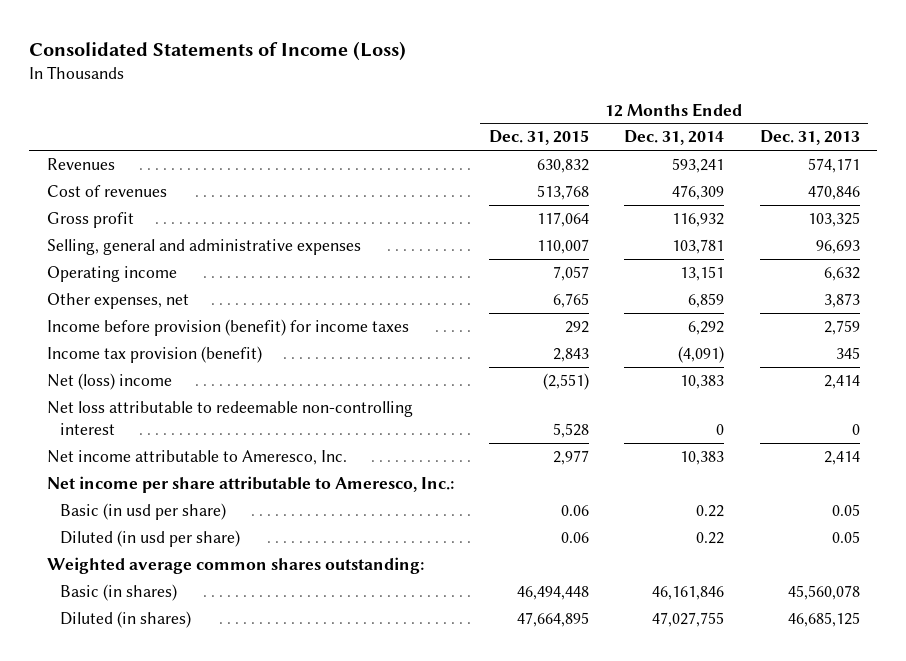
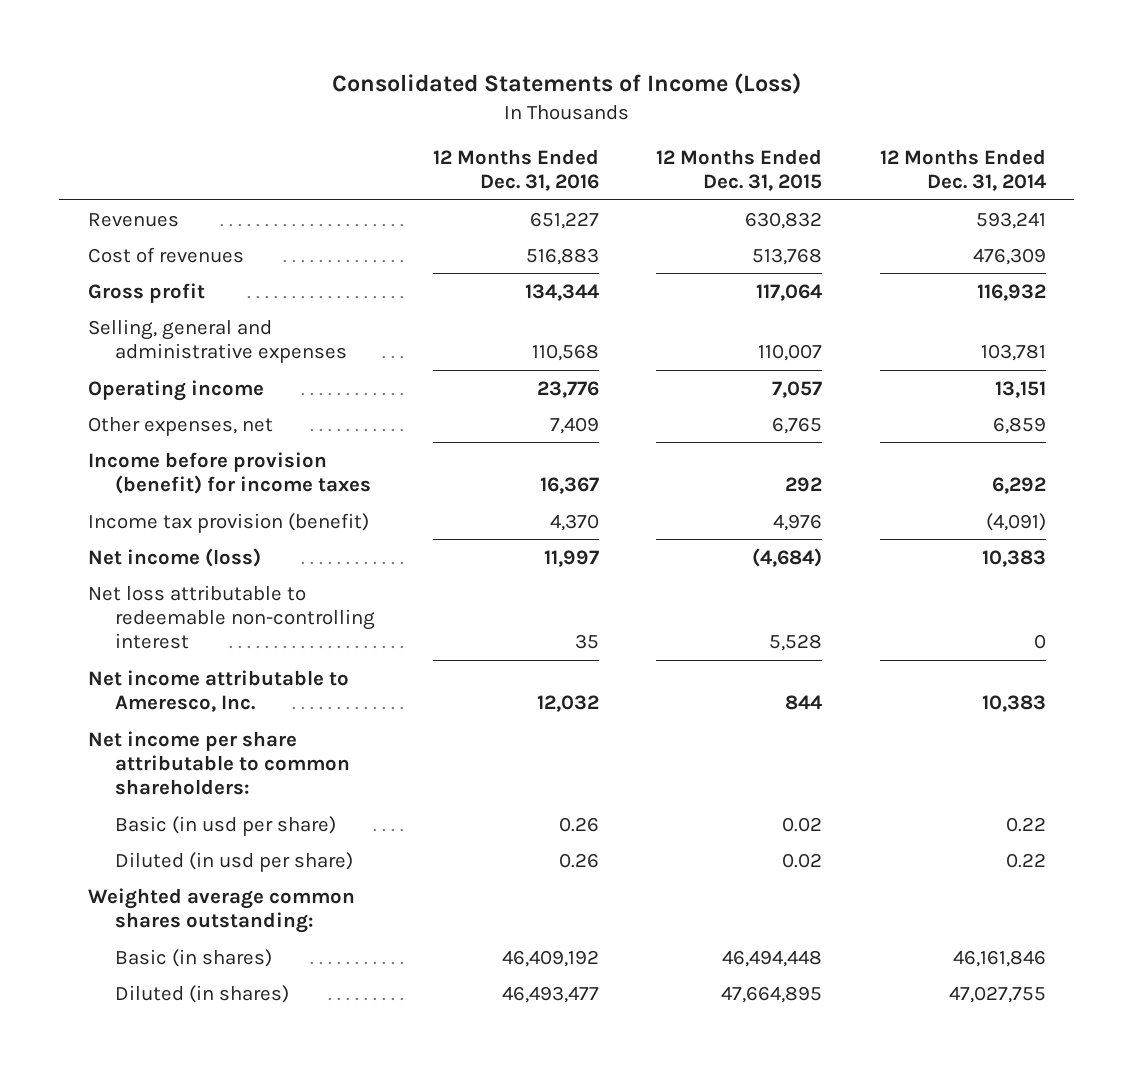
[759,130,860,146] Dec. 31, 2013 -> none
none -> [432,148,599,192] 12 Months Ended Dec. 31, 2016
[552,347,589,362] 2,843 -> [773,513,823,531] 4,976
[46,372,172,390] Net (loss) income -> [87,547,261,567] Net income (loss)
[542,372,589,390] (2,551) -> [752,547,823,567] (4,684)
[552,449,589,465] 2,977 -> [785,694,823,710] 844
[46,475,454,493] Net income per share attributable to Ameresco, Inc.: -> [87,730,351,796] Net income per share attributable to common shareholders:
[560,504,589,516] 0.06 -> [782,816,823,832] 0.02
[560,531,589,543] 0.06 -> [782,852,823,868] 0.02

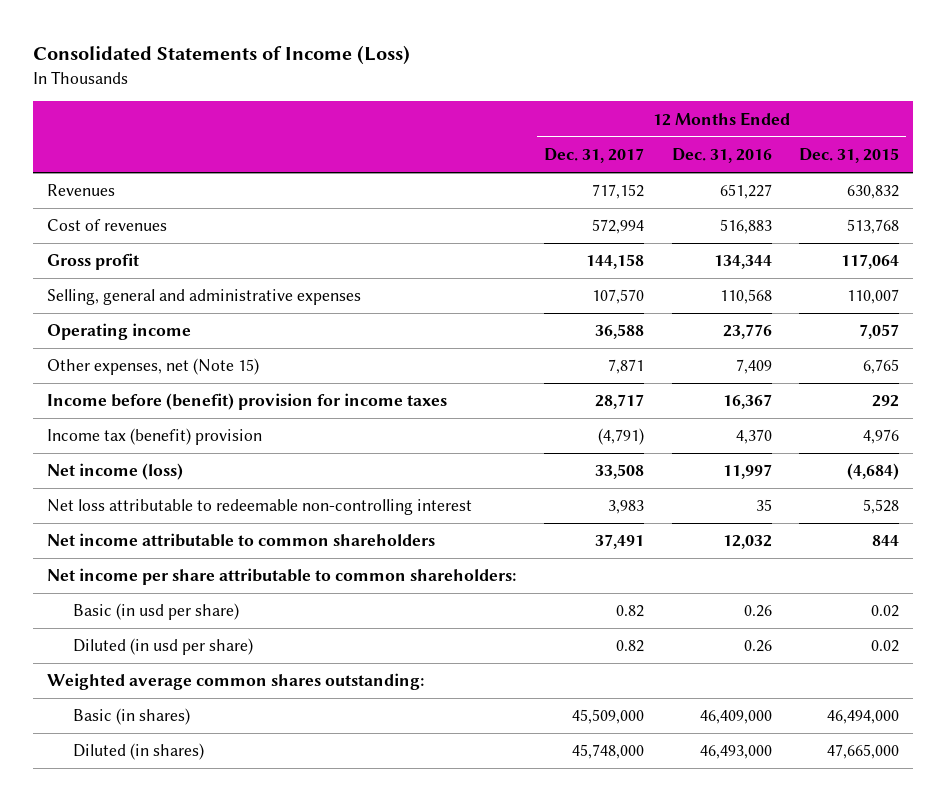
[879,148,1046,192] 12 Months Ended Dec. 31, 2014 -> none
none -> [543,148,644,164] Dec. 31, 2017
[87,416,273,436] Other expenses, net -> [47,358,260,376] Other expenses, net (Note 15)
[87,451,372,494] Income before provision (benefit) for income taxes -> [47,393,448,411] Income before (benefit) provision for income taxes
[87,512,369,533] Income tax provision (benefit) -> [47,428,263,446] Income tax (benefit) provision
[87,669,349,712] Net income attributable to Ameresco, Inc. -> [47,533,436,548] Net income attributable to common shareholders
[501,949,599,967] 46,409,192 -> [699,710,772,725] 46,409,000
[722,949,823,967] 46,494,448 -> [827,710,900,725] 46,494,000
[501,985,599,1003] 46,493,477 -> [699,745,772,760] 46,493,000
[721,985,823,1003] 47,664,895 -> [827,744,900,760] 47,665,000

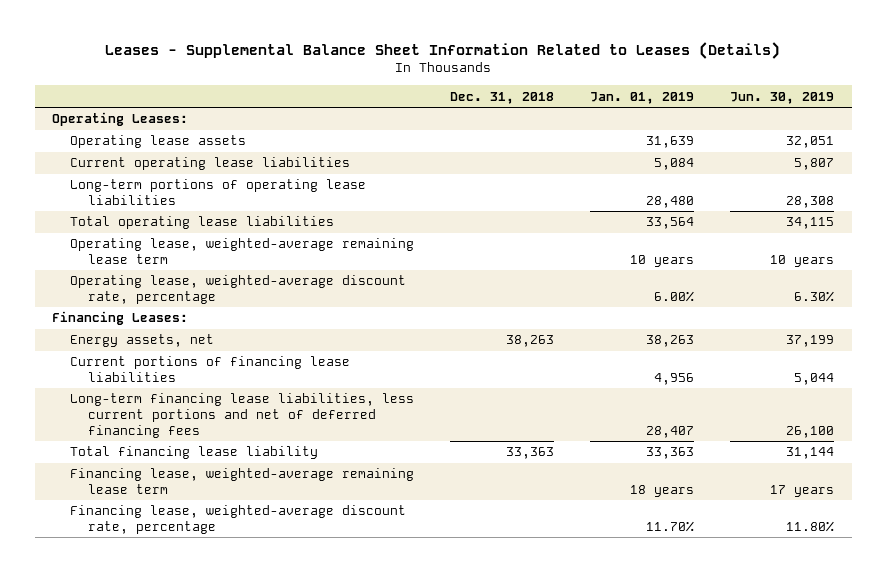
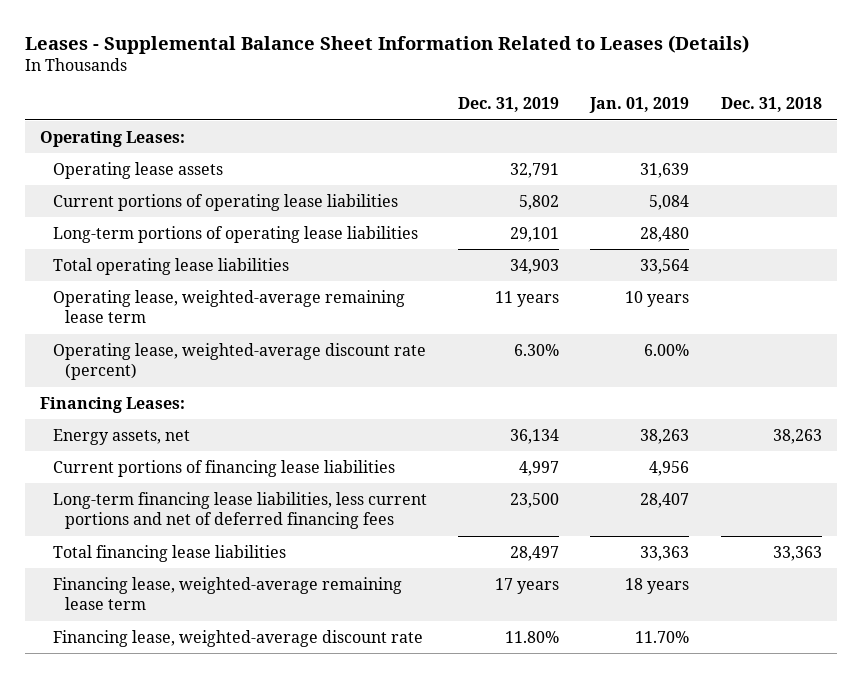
[729,91,834,104] Jun. 30, 2019 -> none
none -> [457,97,559,113] Dec. 31, 2019
[70,157,351,171] Current operating lease liabilities -> [52,193,398,211] Current portions of operating lease liabilities
[70,275,407,305] Operating lease, weighted-average discount rate, percentage -> [52,342,426,381] Operating lease, weighted-average discount rate (percent)
[70,446,319,460] Total financing lease liability -> [52,544,286,562] Total financing lease liabilities
[70,505,407,535] Financing lease, weighted-average discount rate, percentage -> [52,629,423,647] Financing lease, weighted-average discount rate

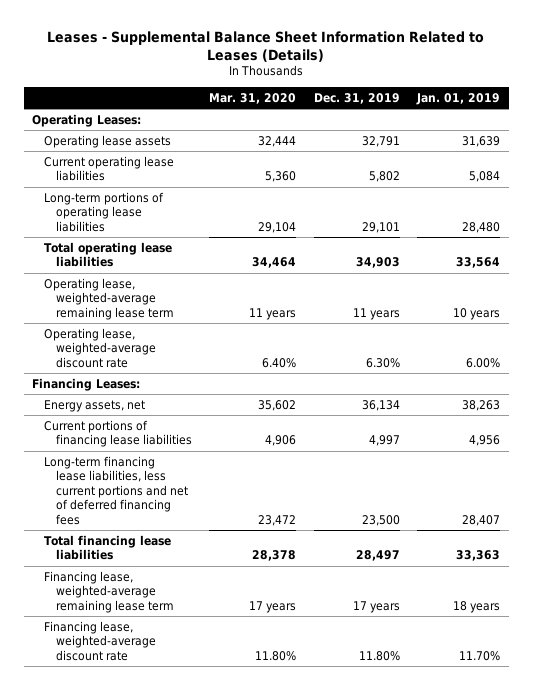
[720,97,822,113] Dec. 31, 2018 -> none
none -> [209,92,297,104] Mar. 31, 2020
[52,193,398,211] Current portions of operating lease liabilities -> [44,155,175,182] Current operating lease liabilities
[52,342,426,381] Operating lease, weighted-average discount rate (percent) -> [44,327,156,368] Operating lease, weighted-average discount rate

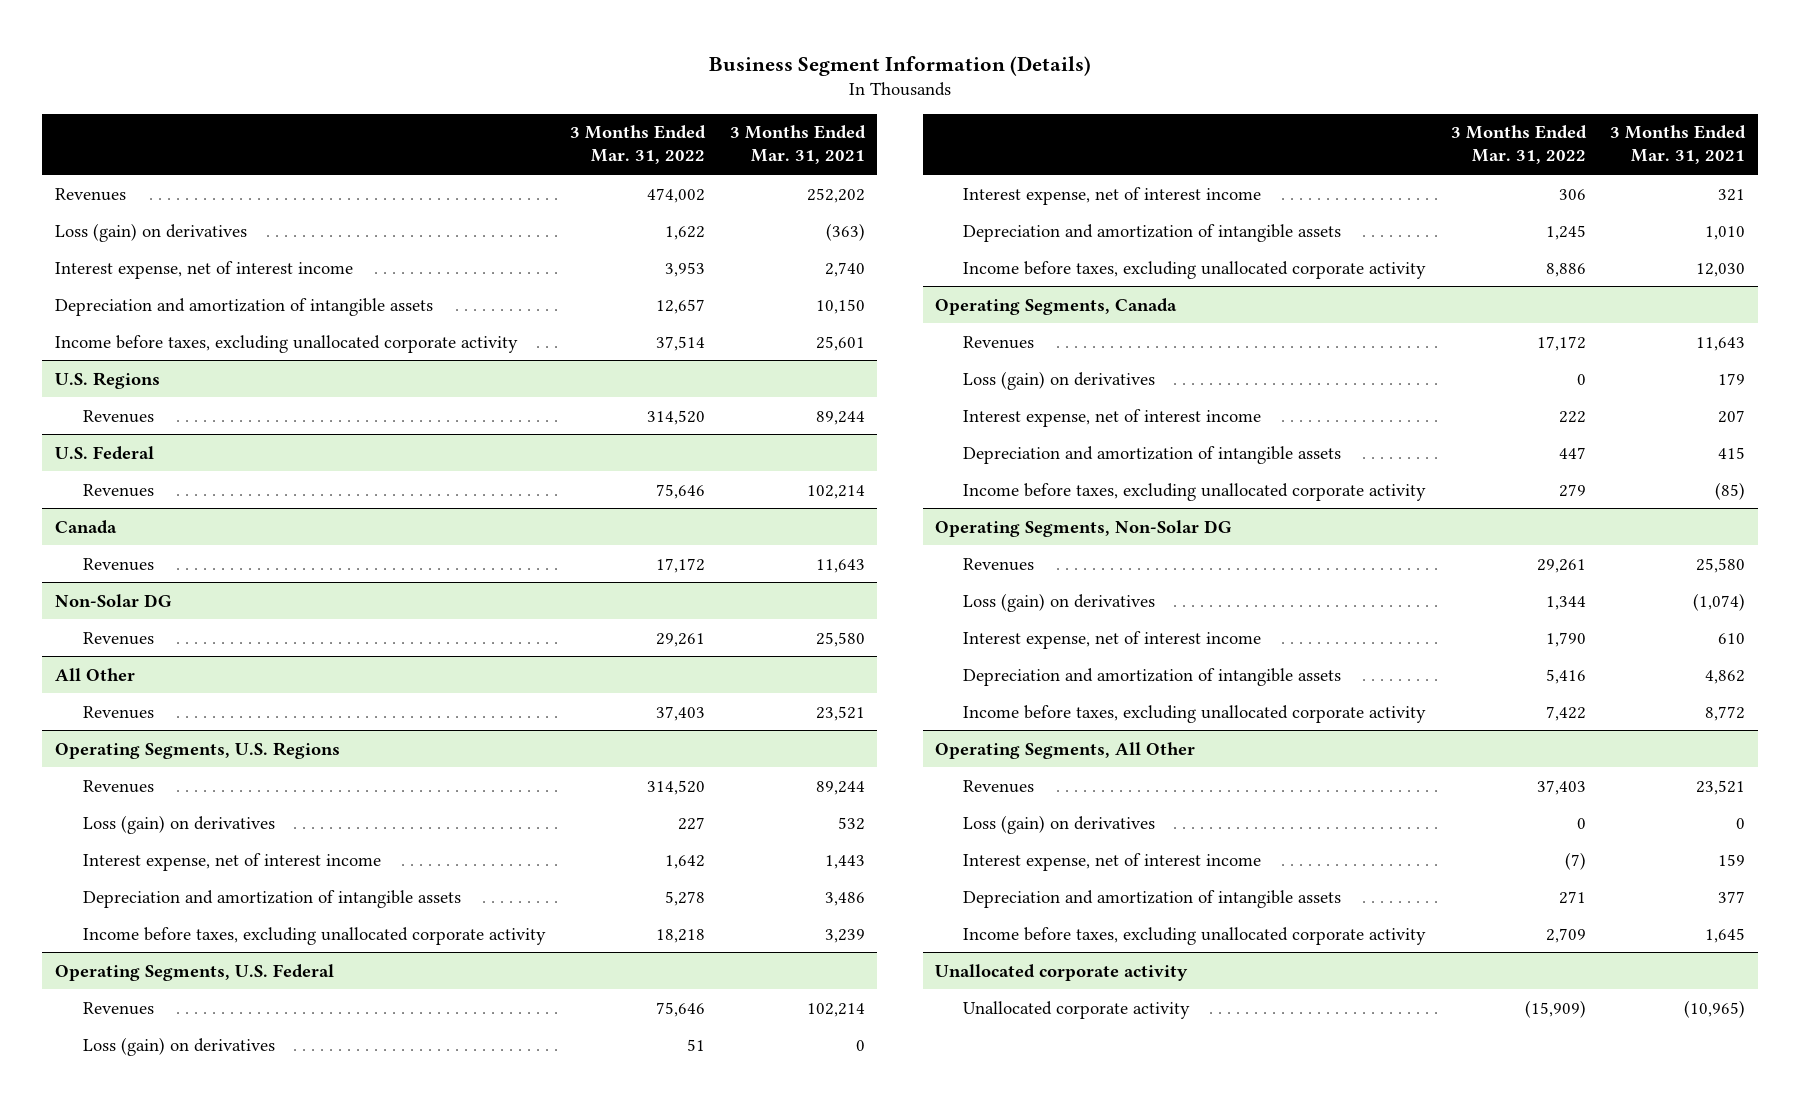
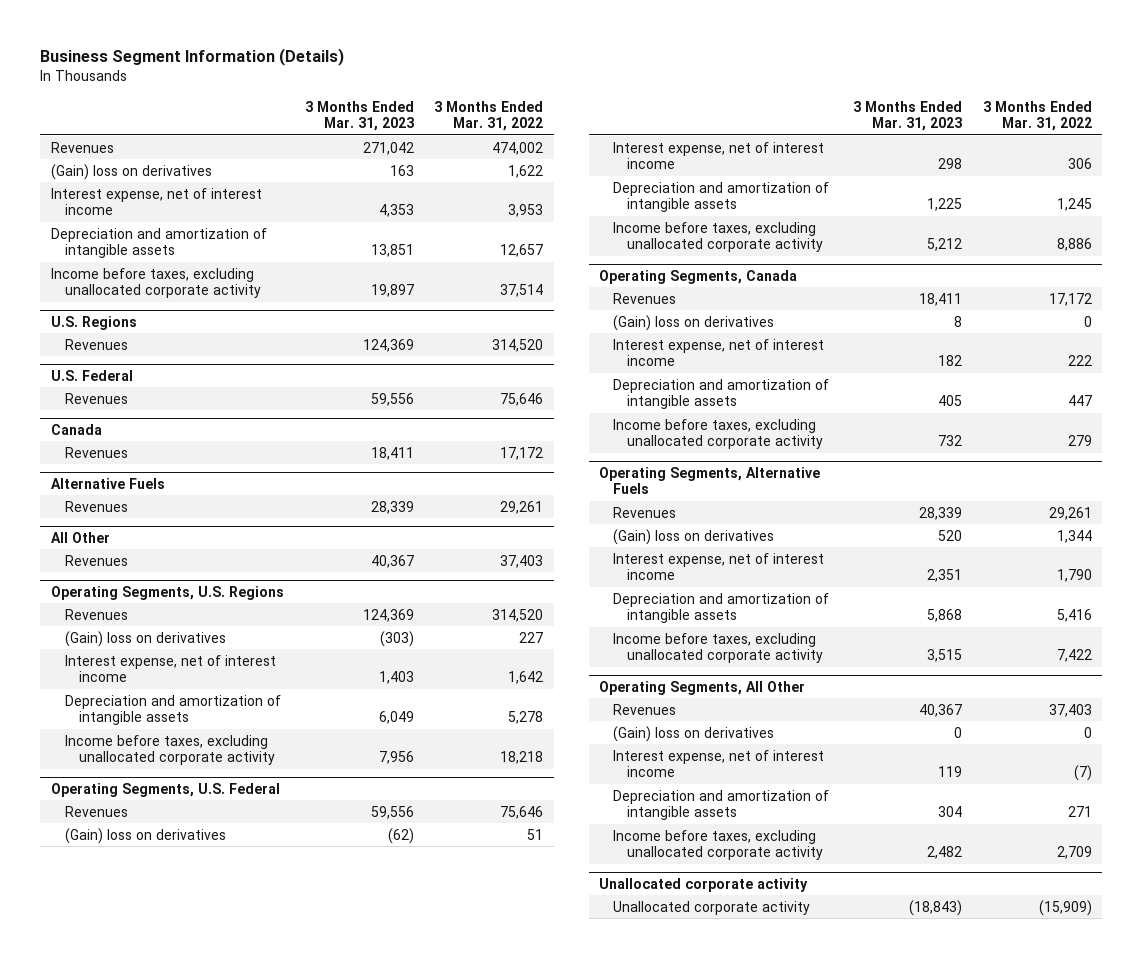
[729,125,866,165] 3 Months Ended Mar. 31, 2021 -> none
none -> [304,100,414,132] 3 Months Ended Mar. 31, 2023
[54,222,247,242] Loss (gain) on derivatives -> [50,163,212,180] (Gain) loss on derivatives
[54,593,172,607] Non-Solar DG -> none
none -> [50,477,165,489] Alternative Fuels
[82,814,275,834] Loss (gain) on derivatives -> [65,630,227,647] (Gain) loss on derivatives
[82,1036,275,1056] Loss (gain) on derivatives -> [65,827,227,844] (Gain) loss on derivatives
[963,370,1156,390] Loss (gain) on derivatives -> [613,314,775,331] (Gain) loss on derivatives
[935,519,1233,537] Operating Segments, Non-Solar DG -> none
none -> [599,466,821,495] Operating Segments, Alternative Fuels
[963,592,1156,612] Loss (gain) on derivatives -> [613,528,775,545] (Gain) loss on derivatives
[963,814,1156,834] Loss (gain) on derivatives -> [613,725,775,742] (Gain) loss on derivatives

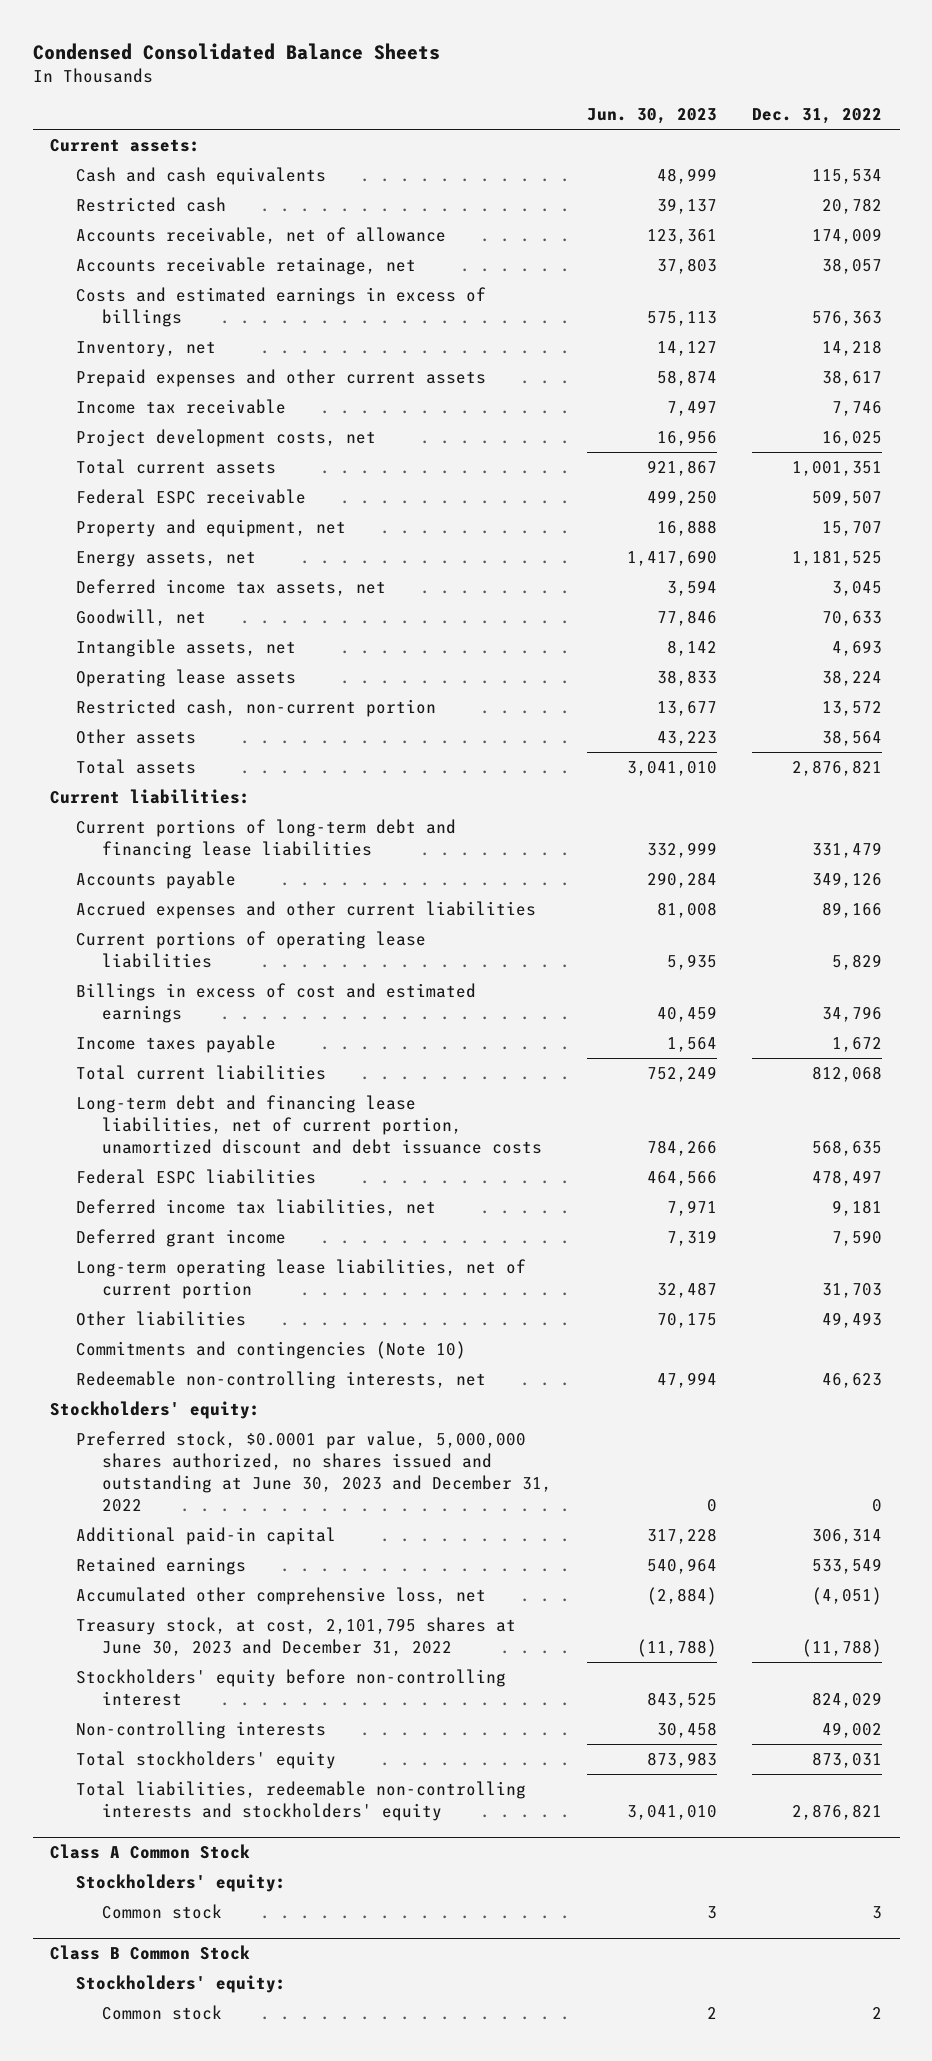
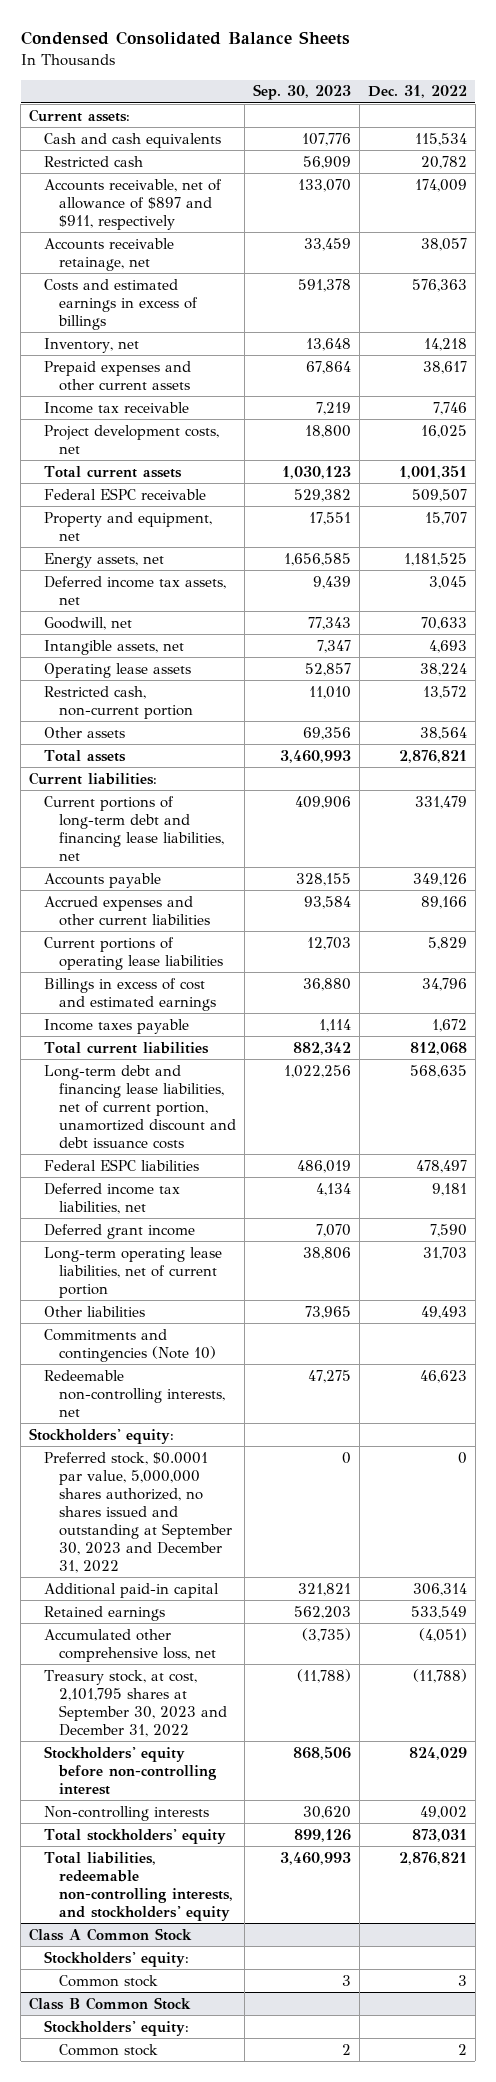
[587,108,718,125] Jun. 30, 2023 -> none
none -> [252,84,351,101] Sep. 30, 2023
[76,227,447,245] Accounts receivable, net of allowance -> [44,178,223,230] Accounts receivable, net of allowance of $897 and $911, respectively
[76,819,457,860] Current portions of long-term debt and financing lease liabilities -> [44,795,224,861] Current portions of long-term debt and financing lease liabilities, net
[76,1431,553,1513] Preferred stock, $0.0001 par value, 5,000,000 shares authorized, no shares issued and outstanding at June 30, 2023 and December 31, 2022 -> [44,1451,232,1573] Preferred stock, $0.0001 par value, 5,000,000 shares authorized, no shares issued and outstanding at September 30, 2023 and December 31, 2022
[76,1617,517,1657] Treasury stock, at cost, 2,101,795 shares at June 30, 2023 and December 31, 2022 -> [44,1669,227,1737] Treasury stock, at cost, 2,101,795 shares at September 30, 2023 and December 31, 2022
[76,1781,527,1822] Total liabilities, redeemable non-controlling interests and stockholders' equity -> [44,1851,233,1921] Total liabilities, redeemable non-controlling interests, and stockholders' equity

